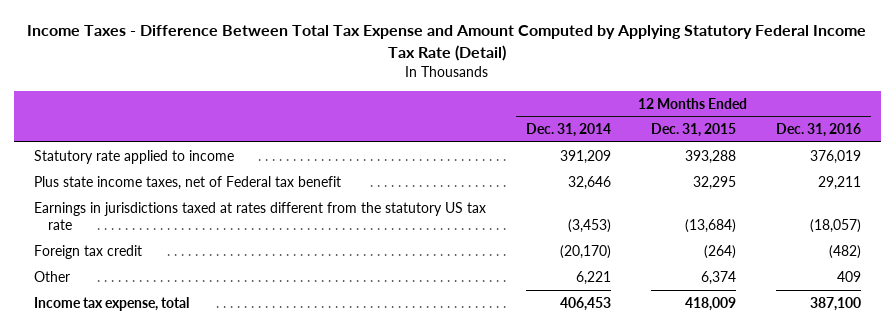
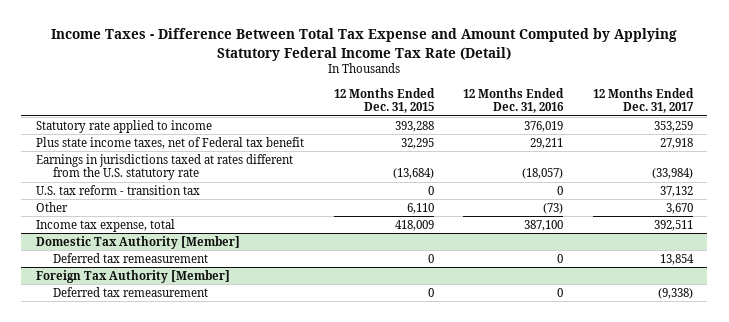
[525,123,611,138] Dec. 31, 2014 -> none
none -> [592,87,694,114] 12 Months Ended Dec. 31, 2017
[33,244,142,259] Foreign tax credit -> none
[33,201,486,231] Earnings in jurisdictions taxed at rates different from the statutory US tax rate -> [35,153,293,181] Earnings in jurisdictions taxed at rates different from the U.S. statutory rate
none -> [35,184,200,195] U.S. tax reform - transition tax
[700,270,736,285] 6,374 -> [406,202,434,214] 6,110
[836,270,861,282] 409 -> [543,202,564,214] (73)
none -> [35,235,240,249] Domestic Tax Authority [Member]
none -> [52,252,208,263] Deferred tax remeasurement
none -> [35,269,230,283] Foreign Tax Authority [Member]
none -> [52,286,208,297] Deferred tax remeasurement

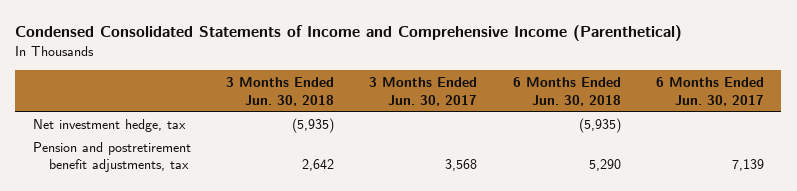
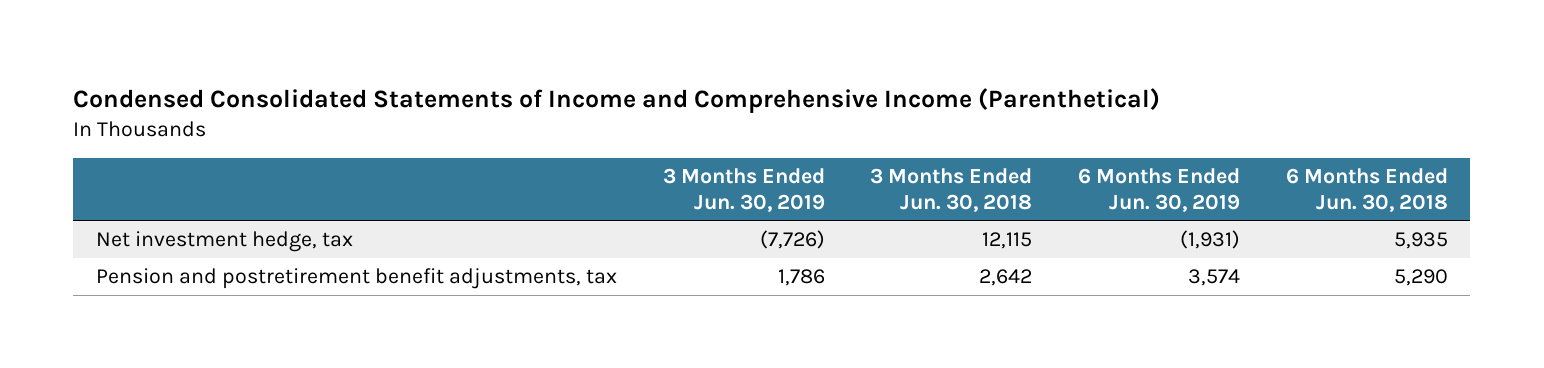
[369,76,478,106] 3 Months Ended Jun. 30, 2017 -> none
[655,76,764,106] 6 Months Ended Jun. 30, 2017 -> none
none -> [662,167,825,212] 3 Months Ended Jun. 30, 2019
none -> [1077,167,1240,212] 6 Months Ended Jun. 30, 2019
[292,117,335,133] (5,935) -> [982,232,1033,250] 12,115
[578,117,621,133] (5,935) -> [1393,232,1448,250] 5,935

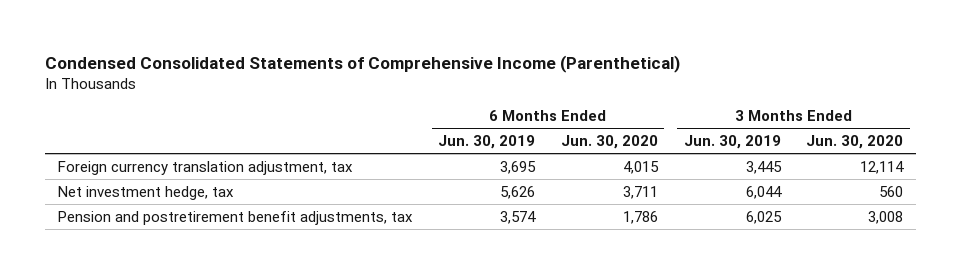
[73,87,1161,113] Condensed Consolidated Statements of Income and Comprehensive Income (Parenthetical) -> [45,54,681,73] Condensed Consolidated Statements of Comprehensive Income (Parenthetical)
[870,167,1033,212] 3 Months Ended Jun. 30, 2018 -> none
[1285,167,1448,212] 6 Months Ended Jun. 30, 2018 -> none
none -> [560,135,658,150] Jun. 30, 2020
none -> [806,135,904,150] Jun. 30, 2020
none -> [58,160,354,175] Foreign currency translation adjustment, tax
[759,230,825,250] (7,726) -> [745,185,782,199] 6,044
[1179,230,1240,250] (1,931) -> [500,185,536,199] 5,626
[777,269,825,287] 1,786 -> [745,210,782,224] 6,025

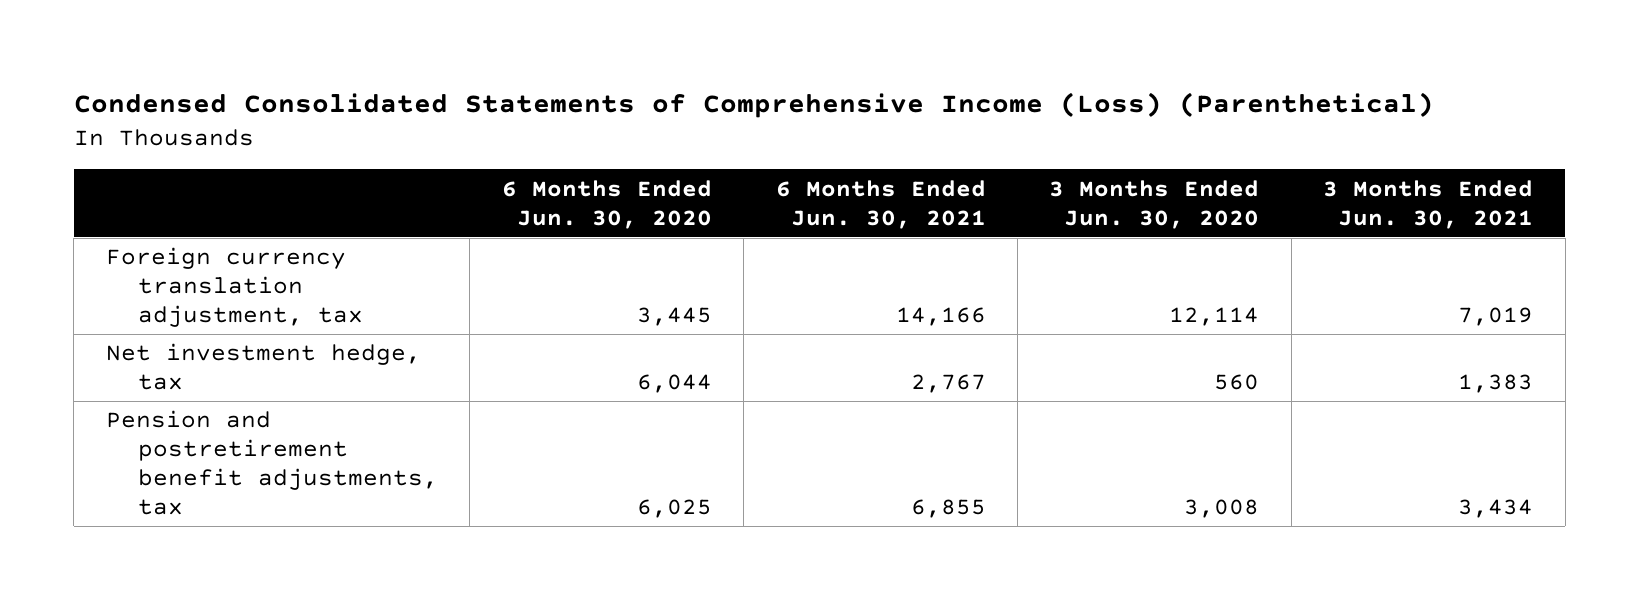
[45,54,681,73] Condensed Consolidated Statements of Comprehensive Income (Parenthetical) -> [73,91,1434,118] Condensed Consolidated Statements of Comprehensive Income (Loss) (Parenthetical)
[438,135,536,150] Jun. 30, 2019 -> none
[683,135,781,150] Jun. 30, 2019 -> none
none -> [775,179,986,229] 6 Months Ended Jun. 30, 2021
none -> [1323,179,1534,229] 3 Months Ended Jun. 30, 2021
[622,160,659,174] 4,015 -> [636,307,712,327] 3,445
[622,185,658,199] 3,711 -> [636,374,712,394] 6,044
[622,210,658,224] 1,786 -> [636,499,712,519] 6,025

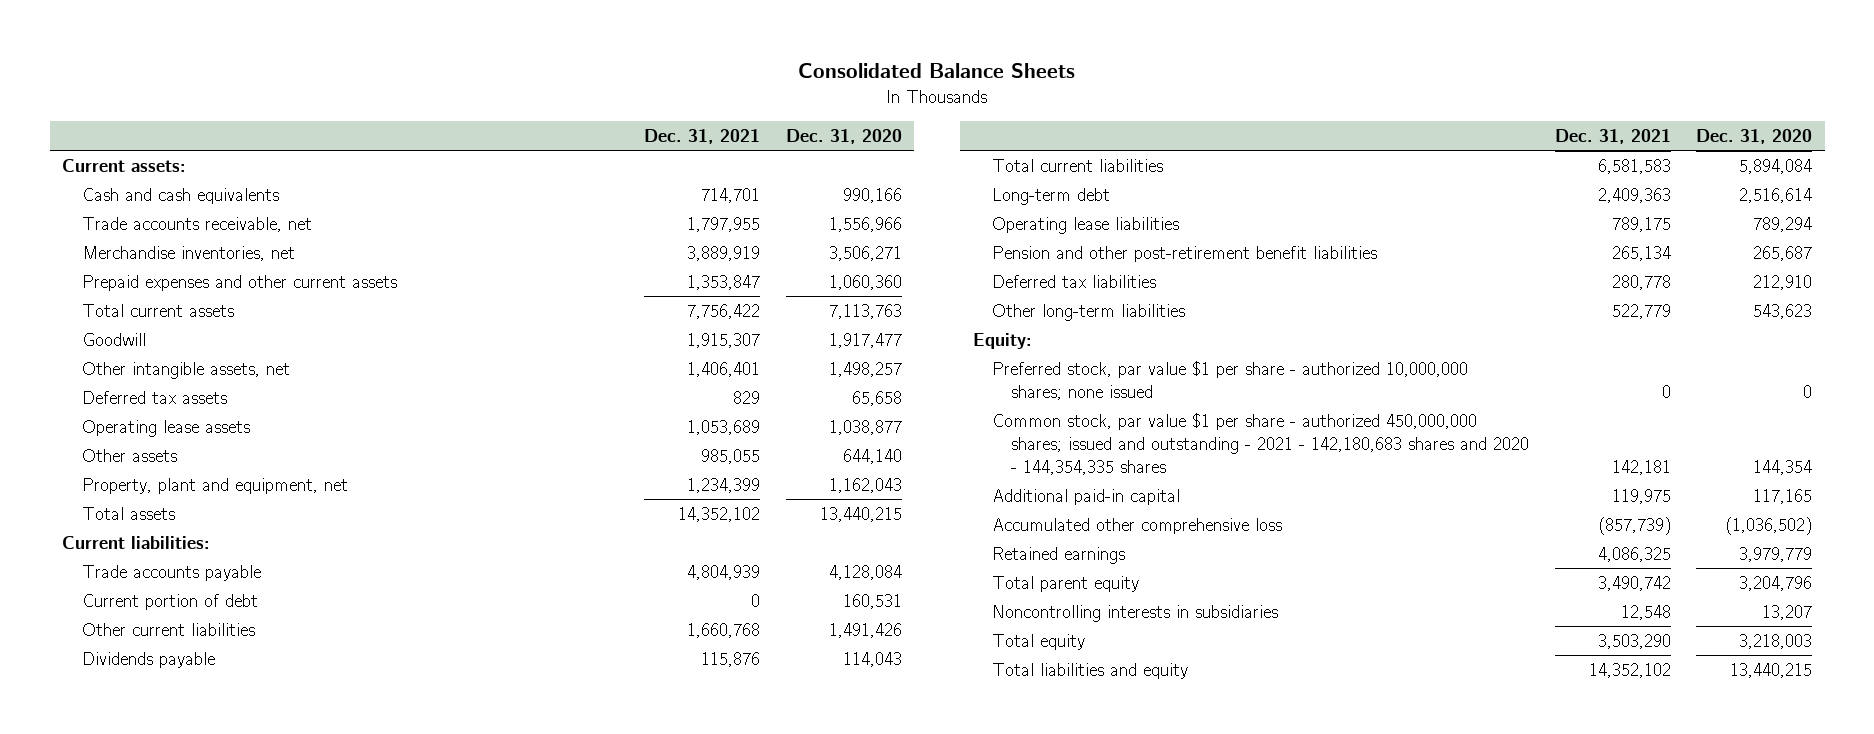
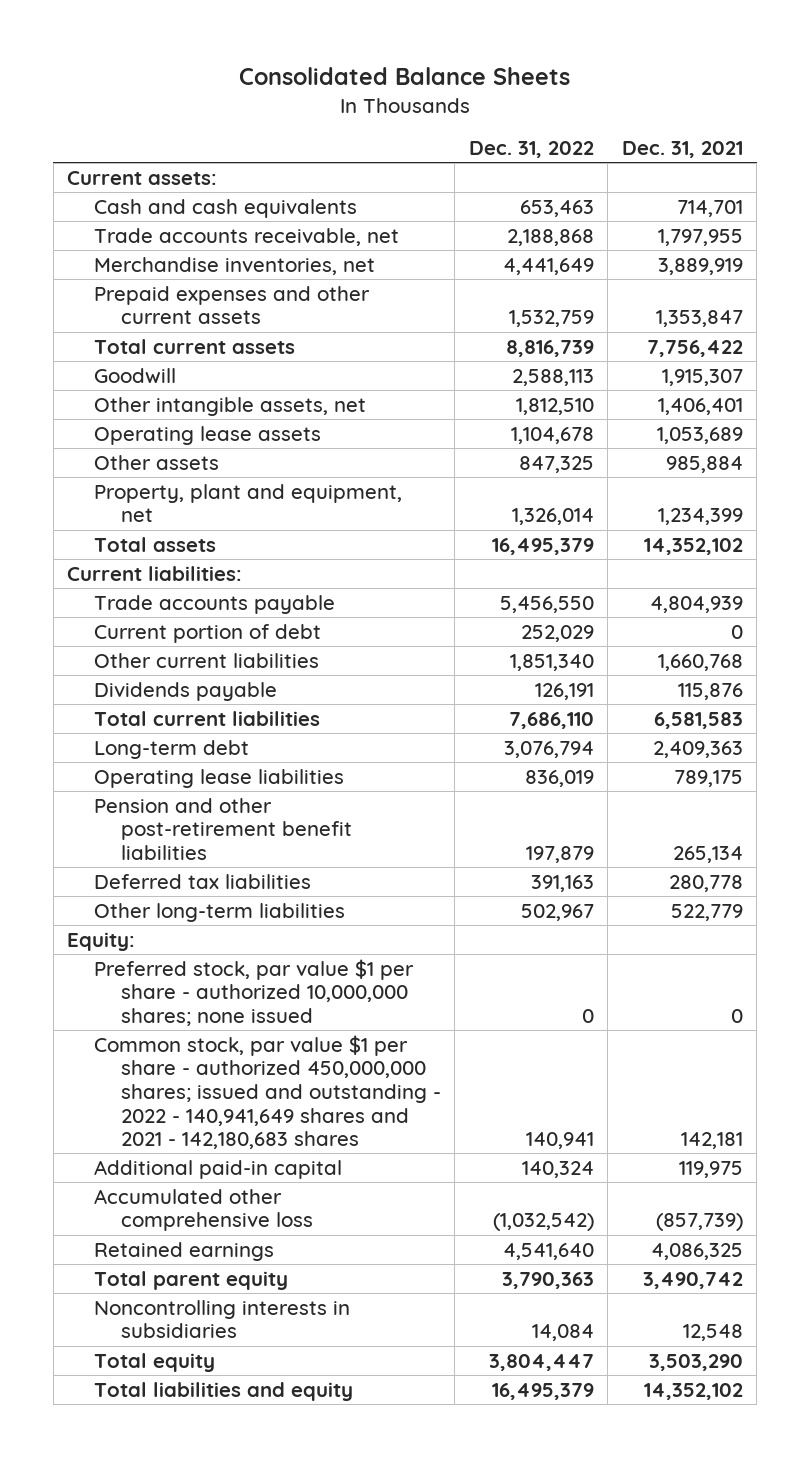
[785,128,902,144] Dec. 31, 2020 -> none
none -> [468,141,594,159] Dec. 31, 2022
[81,391,227,405] Deferred tax assets -> none
[701,449,761,465] 985,055 -> [665,455,743,473] 985,884
[991,413,1530,476] Common stock, par value $1 per share - authorized 450,000,000 shares; issued and outstanding - 2021 - 142,180,683 shares and 2020 - 144,354,335 shares -> [94,1034,442,1150] Common stock, par value $1 per share - authorized 450,000,000 shares; issued and outstanding - 2022 - 140,941,649 shares and 2021 - 142,180,683 shares

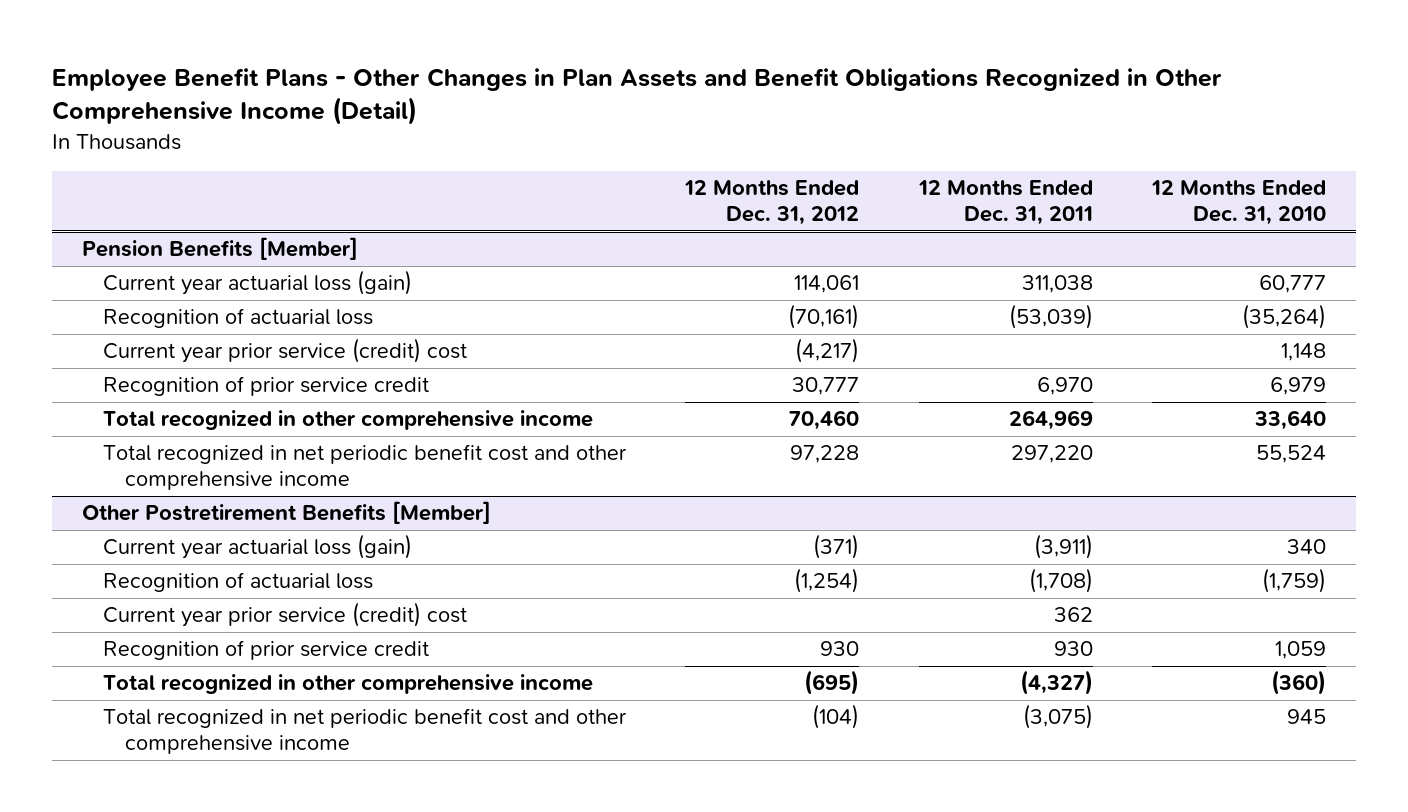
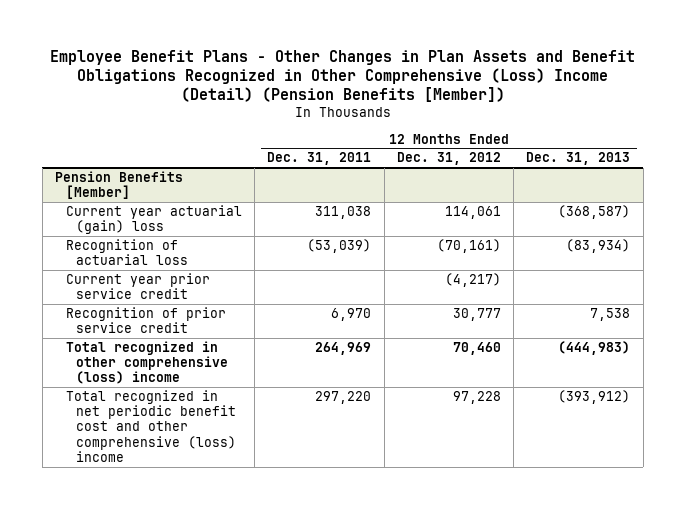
[51,67,1222,126] Employee Benefit Plans - Other Changes in Plan Assets and Benefit Obligations Recognized in Other Comprehensive Income (Detail) -> [49,49,635,103] Employee Benefit Plans - Other Changes in Plan Assets and Benefit Obligations Recognized in Other Comprehensive (Loss) Income (Detail) (Pension Benefits [Member])
[1151,180,1327,226] 12 Months Ended Dec. 31, 2010 -> none
none -> [526,152,631,166] Dec. 31, 2013
[103,270,413,296] Current year actuarial loss (gain) -> [65,204,242,235] Current year actuarial (gain) loss
[103,338,468,364] Current year prior service (credit) cost -> [65,272,210,300] Current year prior service credit
[81,501,491,525] Other Postretirement Benefits [Member] -> none
[103,534,413,560] Current year actuarial loss (gain) -> none
[103,572,374,593] Recognition of actuarial loss -> none
[103,602,468,628] Current year prior service (credit) cost -> none
[103,640,430,661] Recognition of prior service credit -> none
[103,674,594,695] Total recognized in other comprehensive income -> none
[103,708,628,755] Total recognized in net periodic benefit cost and other comprehensive income -> none
[103,410,594,431] Total recognized in other comprehensive income -> [65,340,229,385] Total recognized in other comprehensive (loss) income
[103,444,628,491] Total recognized in net periodic benefit cost and other comprehensive income -> [65,389,237,463] Total recognized in net periodic benefit cost and other comprehensive (loss) income

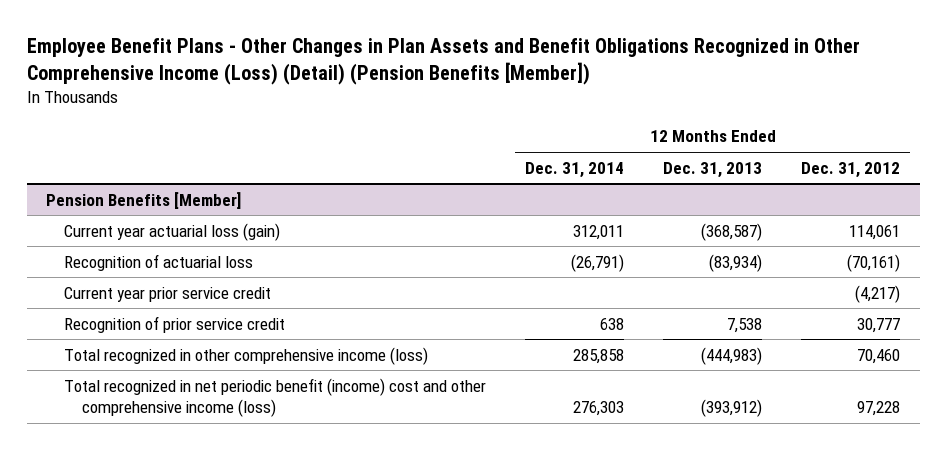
[49,49,635,103] Employee Benefit Plans - Other Changes in Plan Assets and Benefit Obligations Recognized in Other Comprehensive (Loss) Income (Detail) (Pension Benefits [Member]) -> [26,38,860,86] Employee Benefit Plans - Other Changes in Plan Assets and Benefit Obligations Recognized in Other Comprehensive Income (Loss) (Detail) (Pension Benefits [Member])
[267,152,372,166] Dec. 31, 2011 -> none
none -> [525,161,625,178] Dec. 31, 2014
[65,204,242,235] Current year actuarial (gain) loss -> [63,222,280,241] Current year actuarial loss (gain)
[65,340,229,385] Total recognized in other comprehensive (loss) income -> [63,346,428,365] Total recognized in other comprehensive income (loss)
[65,389,237,463] Total recognized in net periodic benefit cost and other comprehensive (loss) income -> [63,377,486,417] Total recognized in net periodic benefit (income) cost and other comprehensive income (loss)

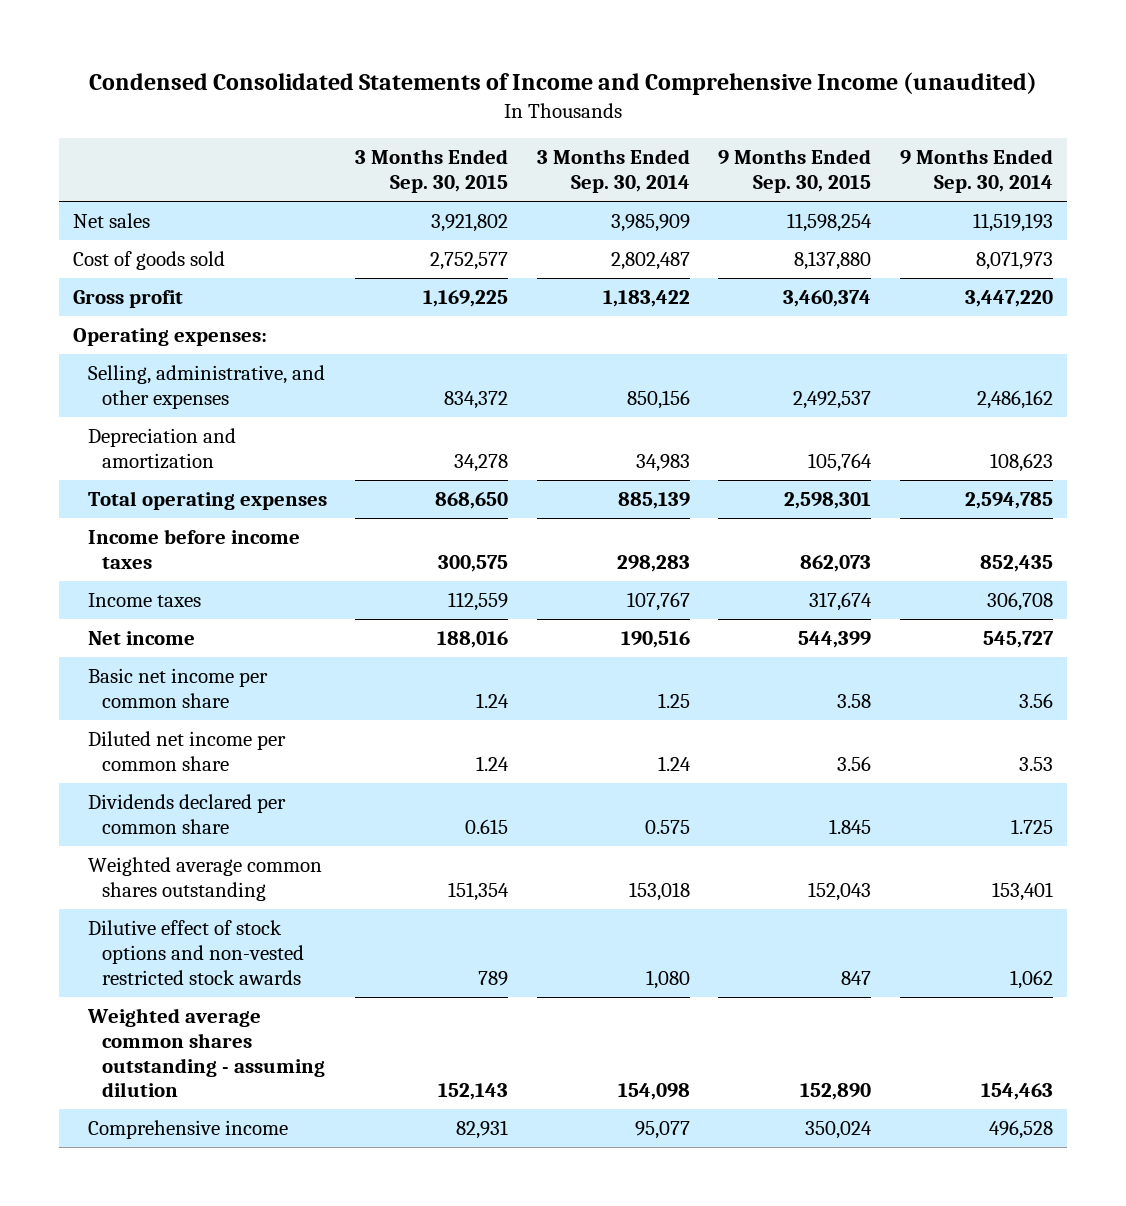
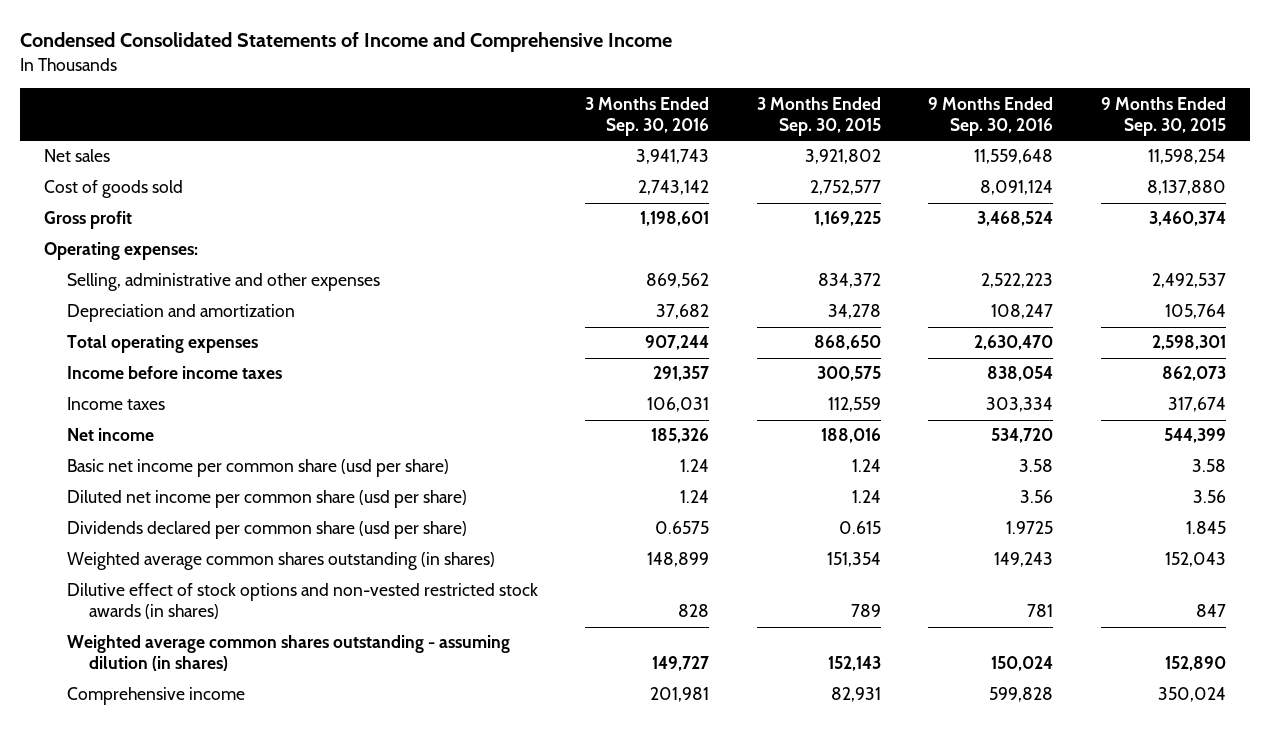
[88,72,1037,96] Condensed Consolidated Statements of Income and Comprehensive Income (unaudited) -> [20,32,673,53] Condensed Consolidated Statements of Income and Comprehensive Income
[536,149,690,194] 3 Months Ended Sep. 30, 2014 -> none
[899,149,1053,194] 9 Months Ended Sep. 30, 2014 -> none
none -> [585,96,710,136] 3 Months Ended Sep. 30, 2016
none -> [928,96,1054,136] 9 Months Ended Sep. 30, 2016
[87,365,325,409] Selling, administrative, and other expenses -> [66,273,380,292] Selling, administrative and other expenses
[87,668,268,708] Basic net income per common share -> [66,459,449,478] Basic net income per common share (usd per share)
[87,731,286,771] Diluted net income per common share -> [66,490,467,509] Diluted net income per common share (usd per share)
[87,794,286,834] Dividends declared per common share -> [66,521,467,540] Dividends declared per common share (usd per share)
[87,857,322,901] Weighted average common shares outstanding -> [66,552,495,571] Weighted average common shares outstanding (in shares)
[87,920,305,985] Dilutive effect of stock options and non-vested restricted stock awards -> [66,583,538,620] Dilutive effect of stock options and non-vested restricted stock awards (in shares)
[86,1008,326,1098] Weighted average common shares outstanding - assuming dilution -> [66,635,510,672] Weighted average common shares outstanding - assuming dilution (in shares)

